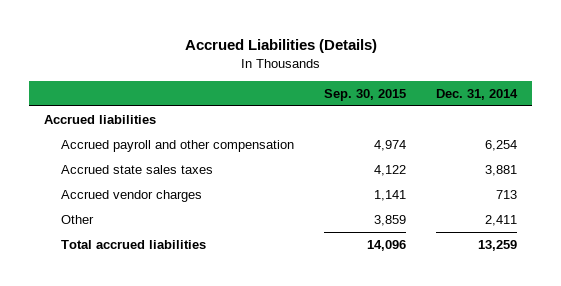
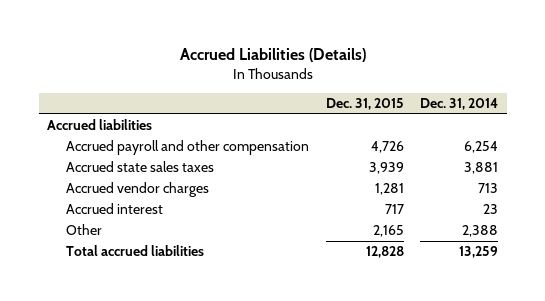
[324,88,407,101] Sep. 30, 2015 -> none
none -> [325,98,404,111] Dec. 31, 2015
none -> [66,203,164,215] Accrued interest
[485,215,518,227] 2,411 -> [462,225,499,238] 2,388

